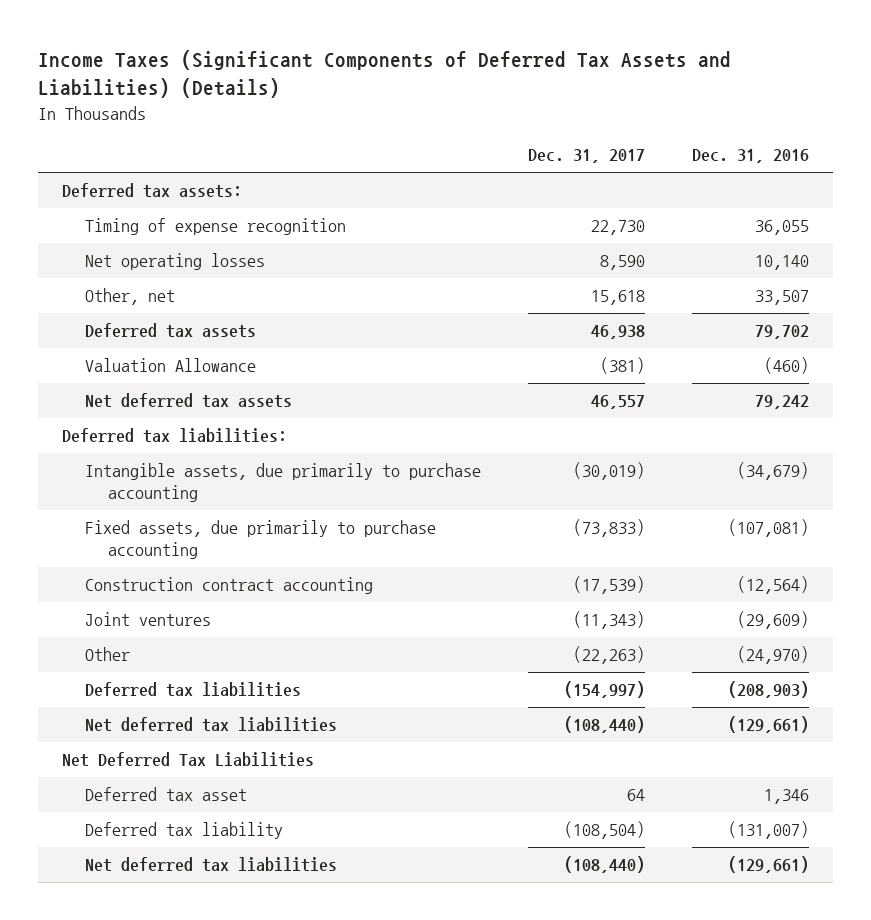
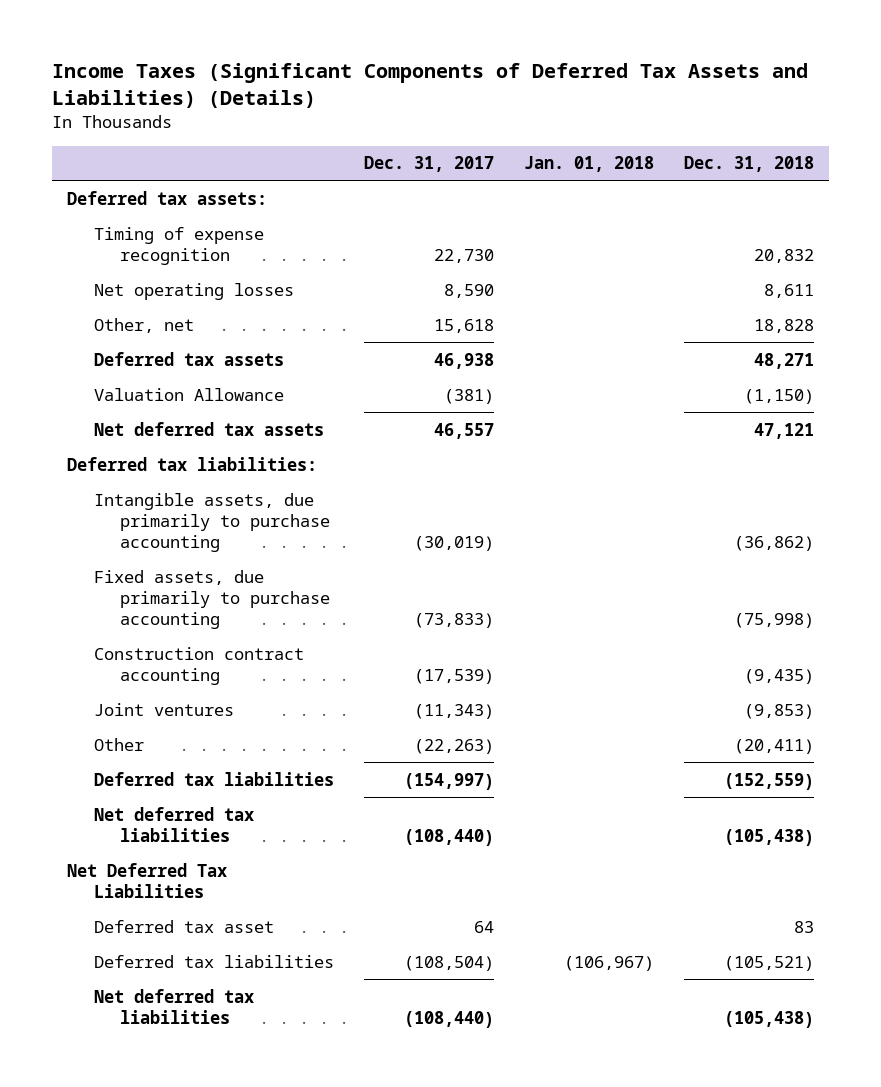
[692,149,810,164] Dec. 31, 2016 -> none
none -> [523,156,654,173] Jan. 01, 2018
none -> [684,156,815,173] Dec. 31, 2018
[84,822,283,840] Deferred tax liability -> [93,954,334,968] Deferred tax liabilities

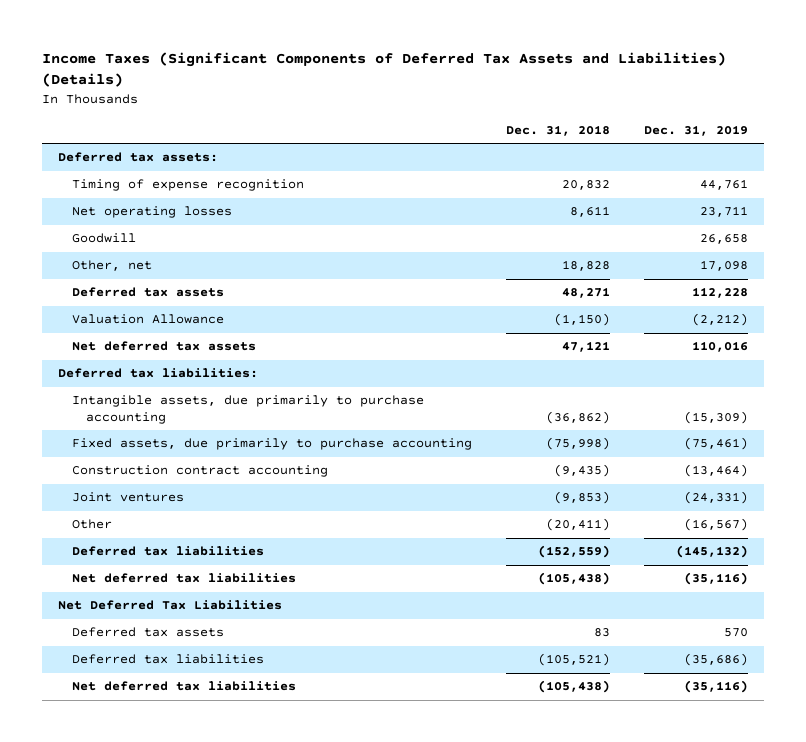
[363,156,494,173] Dec. 31, 2017 -> none
[523,156,654,173] Jan. 01, 2018 -> none
none -> [643,124,748,136] Dec. 31, 2019
none -> [72,233,137,244] Goodwill
[93,919,274,933] Deferred tax asset -> [72,627,225,638] Deferred tax assets

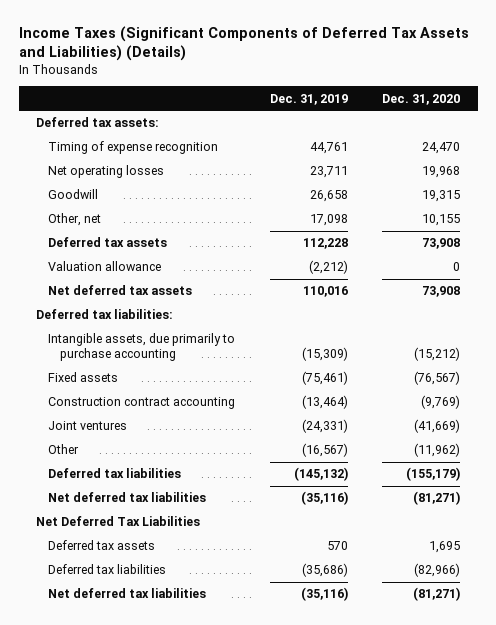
[505,124,610,136] Dec. 31, 2018 -> none
none -> [382,93,461,105] Dec. 31, 2020
[72,314,225,325] Valuation Allowance -> [47,261,161,272] Valuation allowance
[72,438,473,451] Fixed assets, due primarily to purchase accounting -> [47,372,118,383] Fixed assets

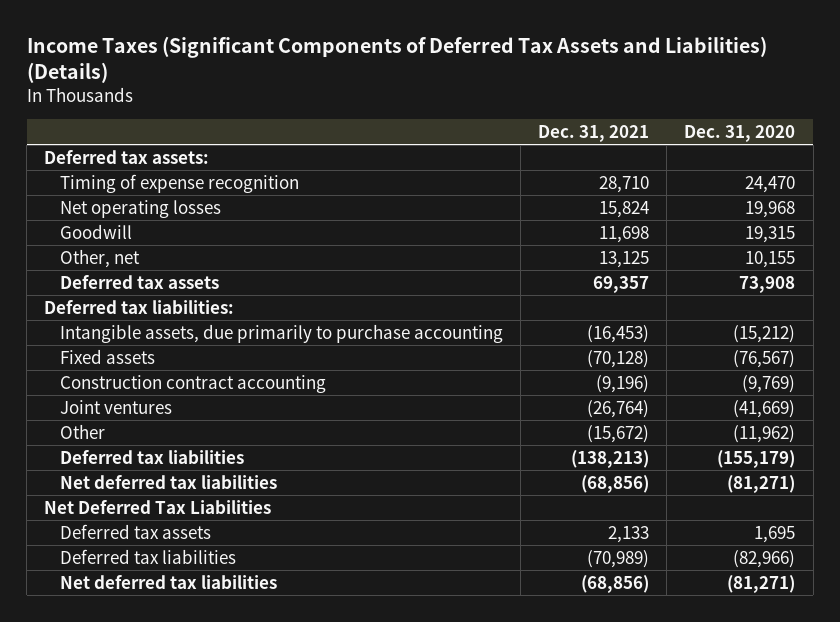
[269,93,348,105] Dec. 31, 2019 -> none
none -> [538,124,650,142] Dec. 31, 2021
[47,261,161,272] Valuation allowance -> none
[47,285,192,296] Net deferred tax assets -> none

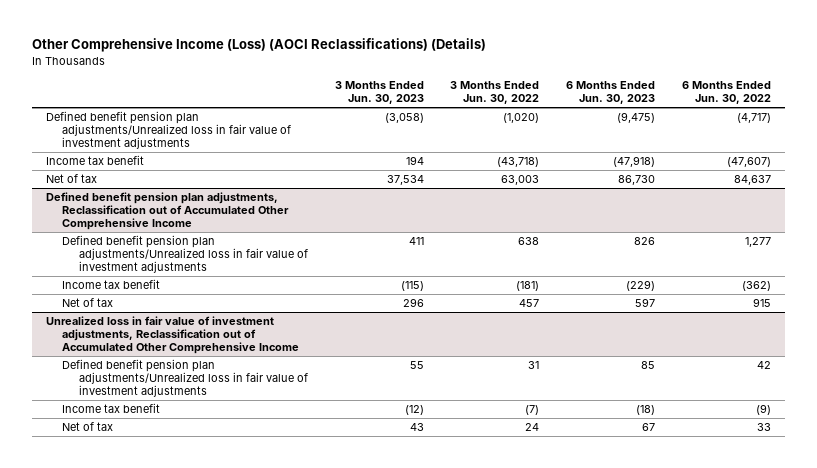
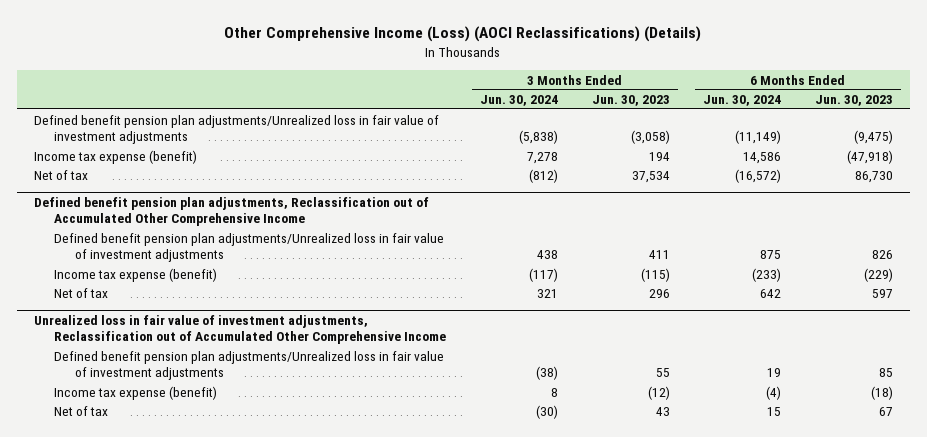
[450,81,540,105] 3 Months Ended Jun. 30, 2022 -> none
[682,81,772,105] 6 Months Ended Jun. 30, 2022 -> none
none -> [480,95,559,107] Jun. 30, 2024
none -> [703,95,782,107] Jun. 30, 2024
[45,155,144,166] Income tax benefit -> [33,149,197,164] Income tax expense (benefit)
[62,279,161,290] Income tax benefit -> [54,267,218,282] Income tax expense (benefit)
[62,403,161,414] Income tax benefit -> [54,385,218,400] Income tax expense (benefit)

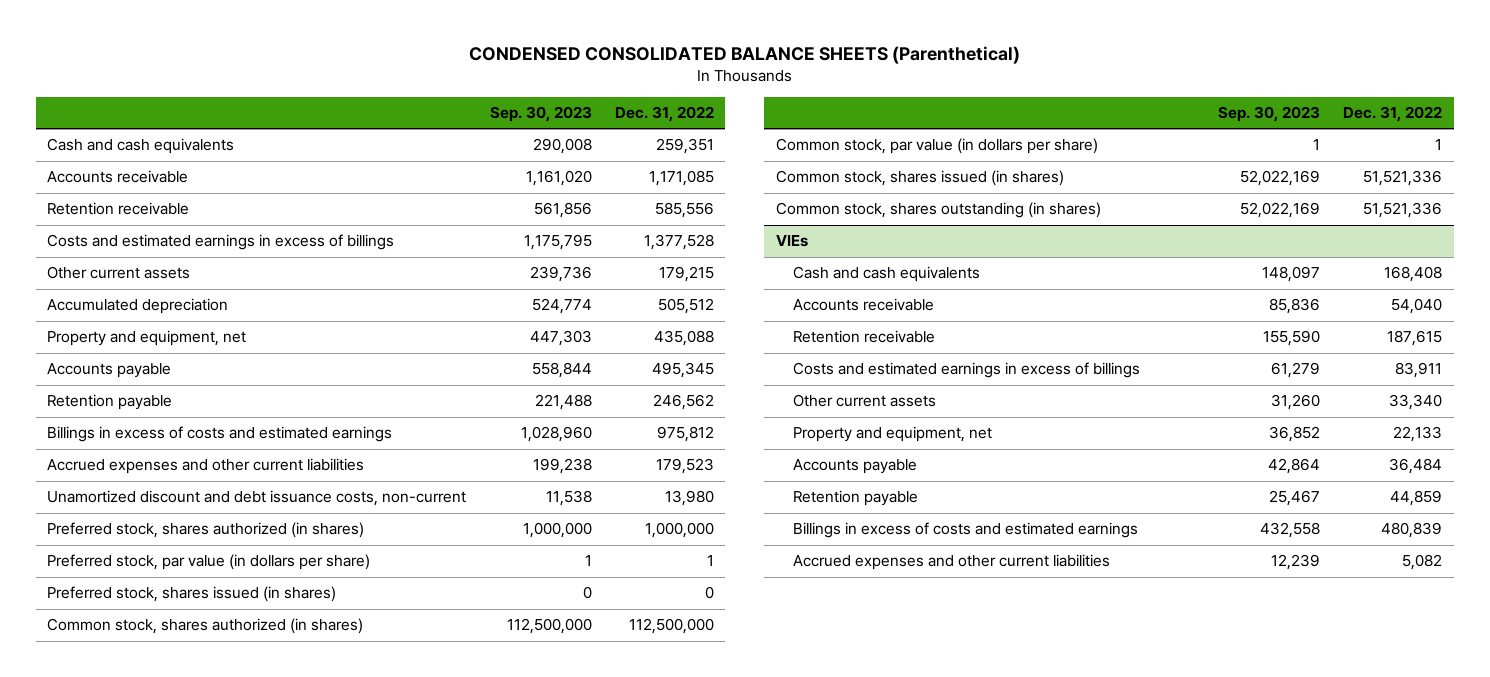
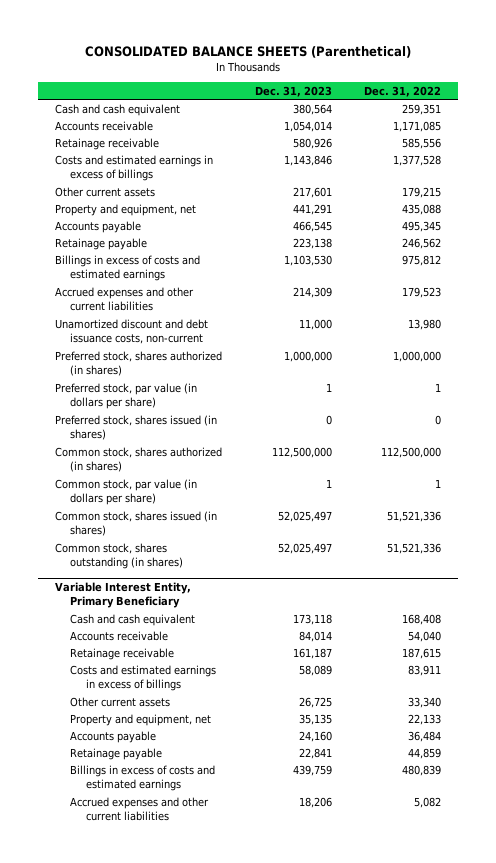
[468,46,1020,65] CONDENSED CONSOLIDATED BALANCE SHEETS (Parenthetical) -> [85,45,412,58] CONSOLIDATED BALANCE SHEETS (Parenthetical)
[489,106,592,123] Sep. 30, 2023 -> none
none -> [254,85,332,97] Dec. 31, 2023
[47,138,235,155] Cash and cash equivalents -> [54,103,180,116] Cash and cash equivalent
[47,202,190,216] Retention receivable -> [54,137,159,150] Retainage receivable
[47,298,229,315] Accumulated depreciation -> none
[47,394,173,411] Retention payable -> [54,237,147,250] Retainage payable
[775,235,808,248] VIEs -> [54,581,191,608] Variable Interest Entity, Primary Beneficiary
[793,266,981,283] Cash and cash equivalents -> [70,613,196,626] Cash and cash equivalent
[793,330,936,344] Retention receivable -> [70,647,175,660] Retainage receivable
[793,490,919,507] Retention payable -> [70,747,163,760] Retainage payable

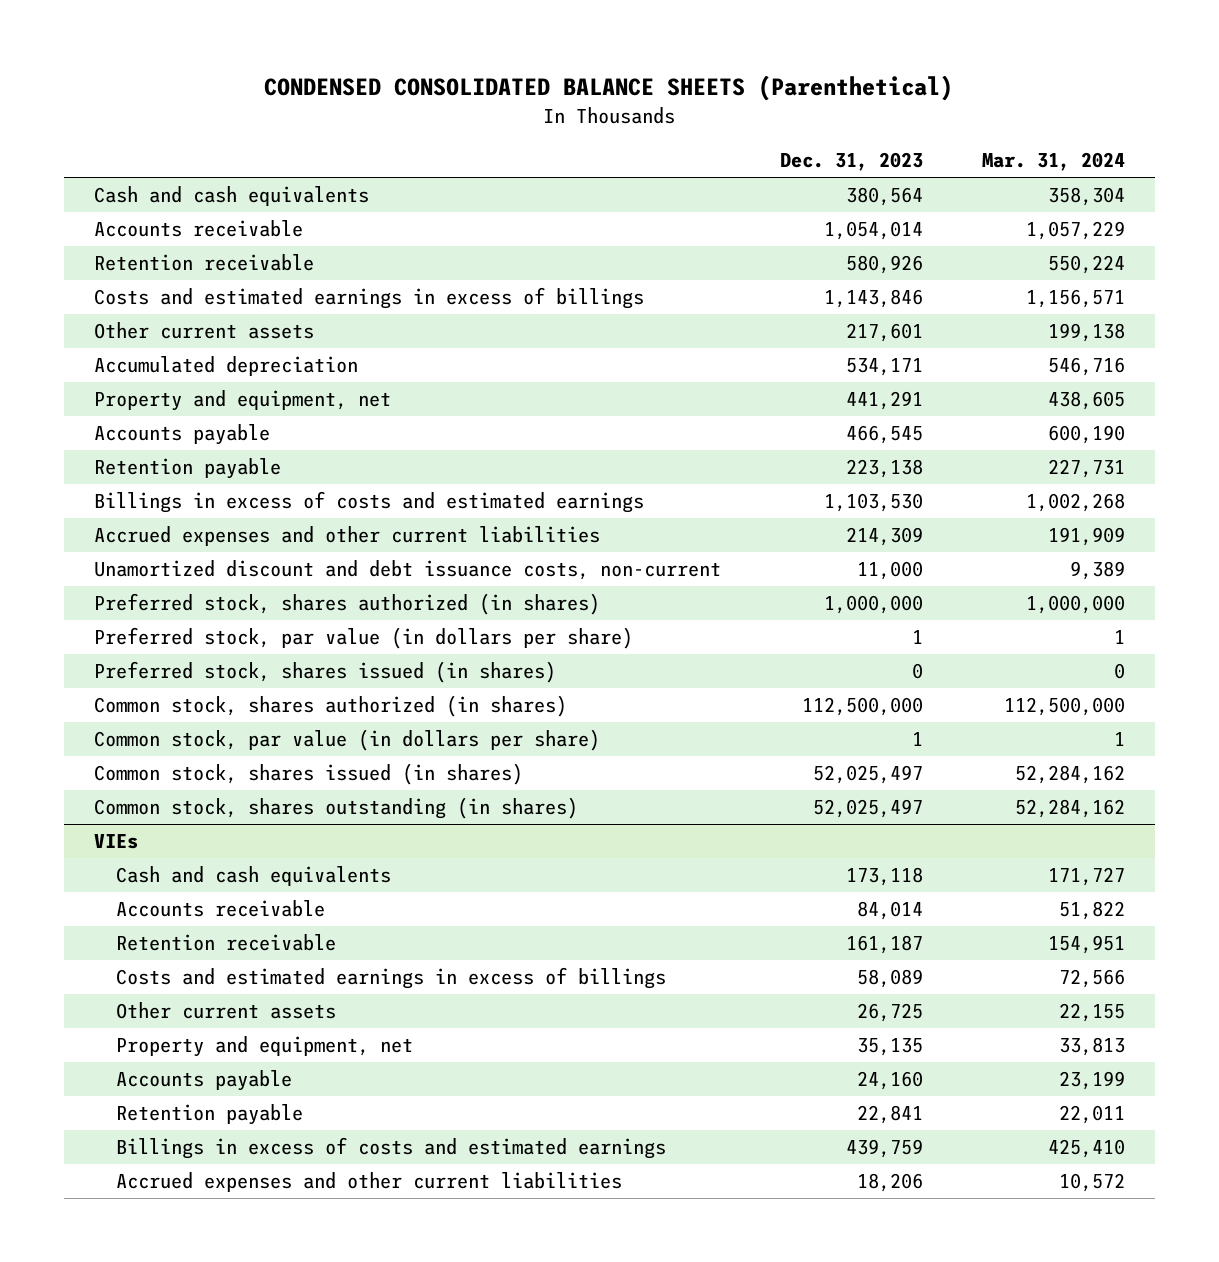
[85,45,412,58] CONSOLIDATED BALANCE SHEETS (Parenthetical) -> [264,75,954,102] CONDENSED CONSOLIDATED BALANCE SHEETS (Parenthetical)
[364,85,442,97] Dec. 31, 2022 -> none
none -> [982,152,1126,172] Mar. 31, 2024
[54,103,180,116] Cash and cash equivalent -> [93,186,369,207] Cash and cash equivalents
[54,137,159,150] Retainage receivable -> [93,254,314,272] Retention receivable
none -> [93,356,358,377] Accumulated depreciation
[54,237,147,250] Retainage payable -> [93,458,281,480] Retention payable
[54,581,191,608] Variable Interest Entity, Primary Beneficiary -> [93,834,138,850] VIEs
[70,613,196,626] Cash and cash equivalent -> [116,866,392,887] Cash and cash equivalents
[70,647,175,660] Retainage receivable -> [116,934,337,952] Retention receivable
[70,747,163,760] Retainage payable -> [116,1104,304,1126] Retention payable

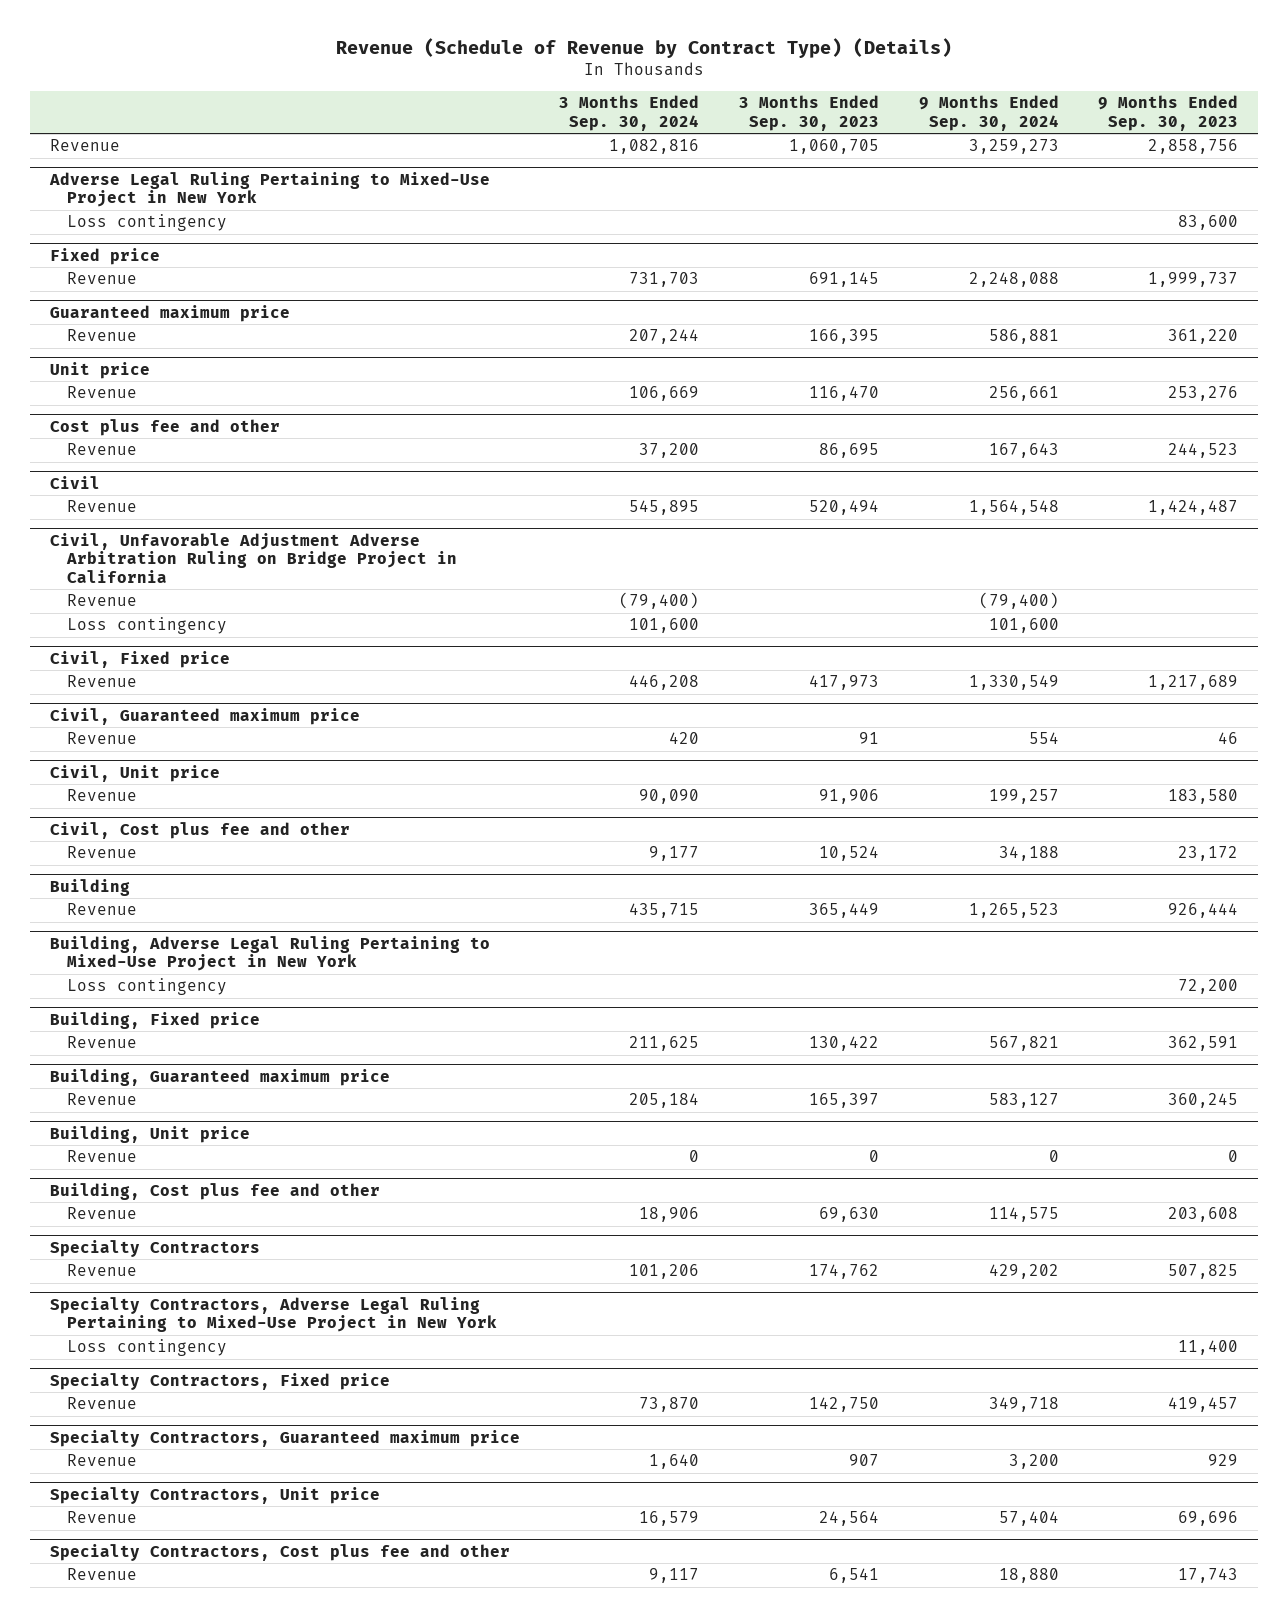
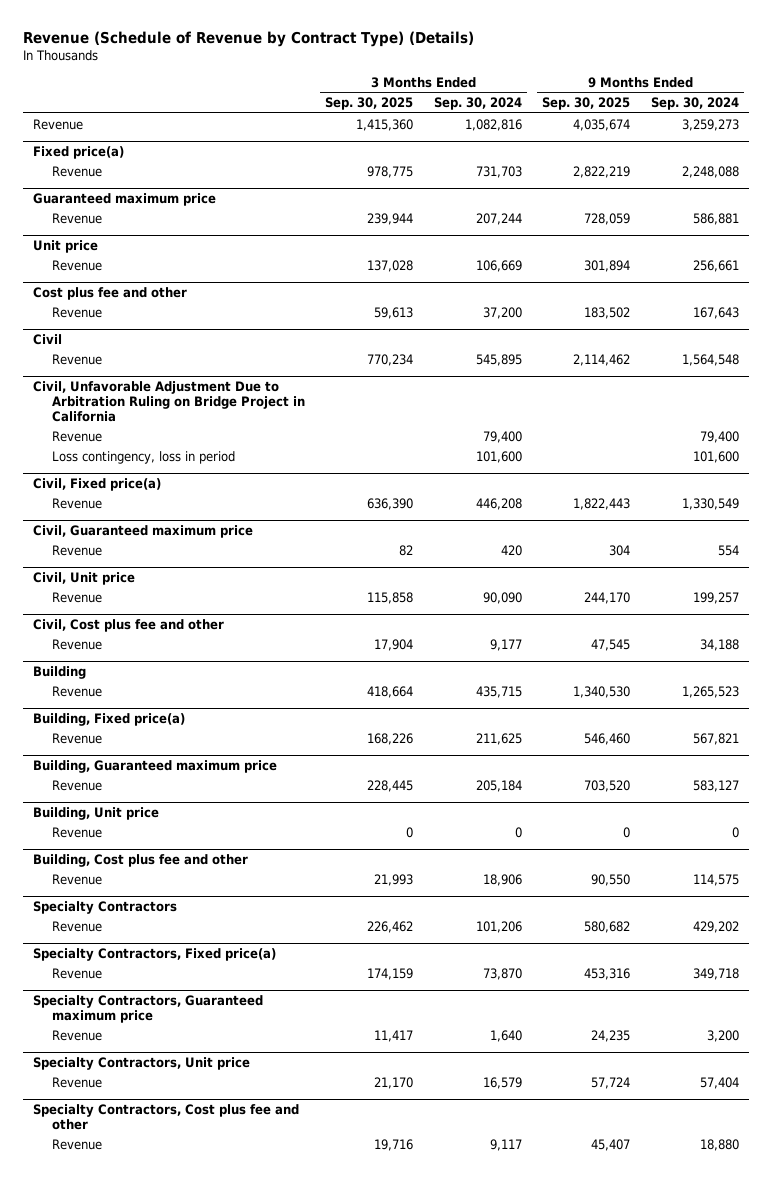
[738,95,879,131] 3 Months Ended Sep. 30, 2023 -> none
[1098,95,1239,131] 9 Months Ended Sep. 30, 2023 -> none
none -> [325,97,414,111] Sep. 30, 2025
none -> [542,97,631,111] Sep. 30, 2025
[48,171,490,208] Adverse Legal Ruling Pertaining to Mixed-Use Project in New York -> none
[67,214,228,232] Loss contingency -> none
[49,247,160,265] Fixed price -> [33,146,125,160] Fixed price(a)
[49,532,458,583] Civil, Unfavorable Adjustment Adverse Arbitration Ruling on Bridge Project in California -> [33,381,305,422] Civil, Unfavorable Adjustment Due to Arbitration Ruling on Bridge Project in California
[619,592,700,610] (79,400) -> [482,430,522,443] 79,400
[978,592,1059,610] (79,400) -> [699,430,739,443] 79,400
[67,617,228,635] Loss contingency -> [51,450,235,464] Loss contingency, loss in period
[49,650,230,668] Civil, Fixed price -> [33,478,162,492] Civil, Fixed price(a)
[49,935,490,972] Building, Adverse Legal Ruling Pertaining to Mixed-Use Project in New York -> none
[67,978,228,996] Loss contingency -> none
[49,1011,260,1029] Building, Fixed price -> [33,713,186,727] Building, Fixed price(a)
[49,1296,498,1333] Specialty Contractors, Adverse Legal Ruling Pertaining to Mixed-Use Project in New York -> none
[67,1339,228,1357] Loss contingency -> none
[49,1372,390,1390] Specialty Contractors, Fixed price -> [33,948,277,962] Specialty Contractors, Fixed price(a)

